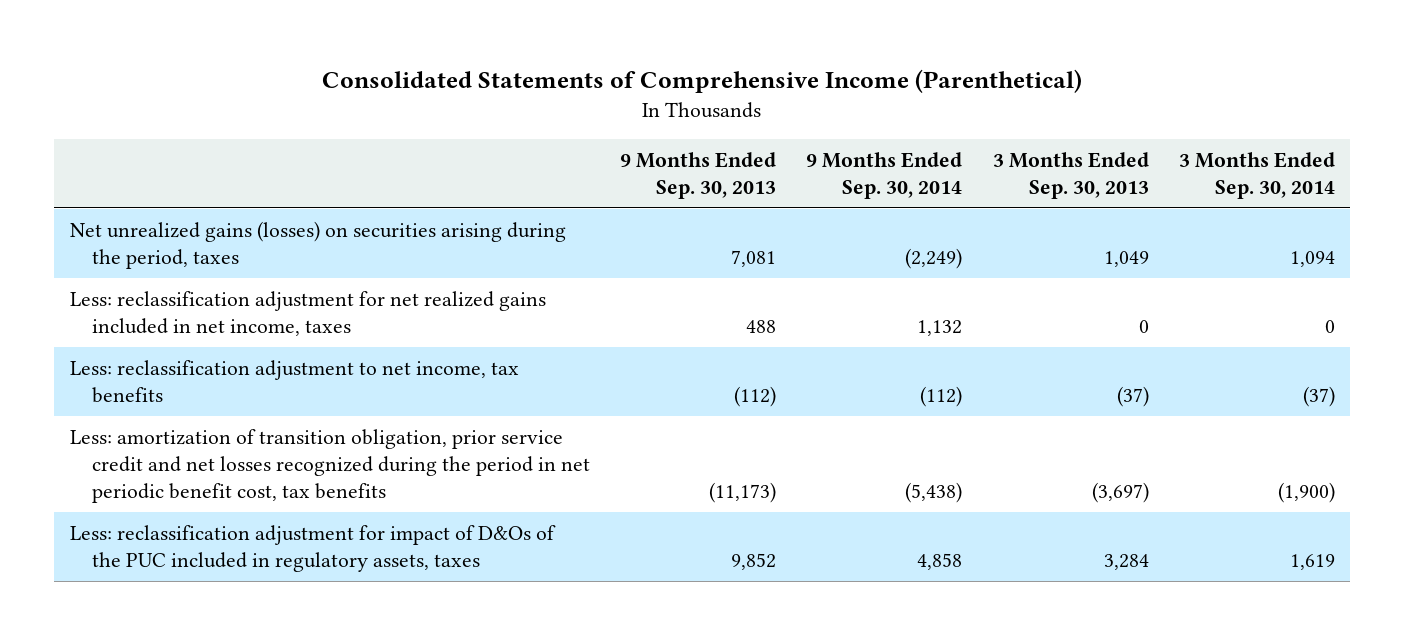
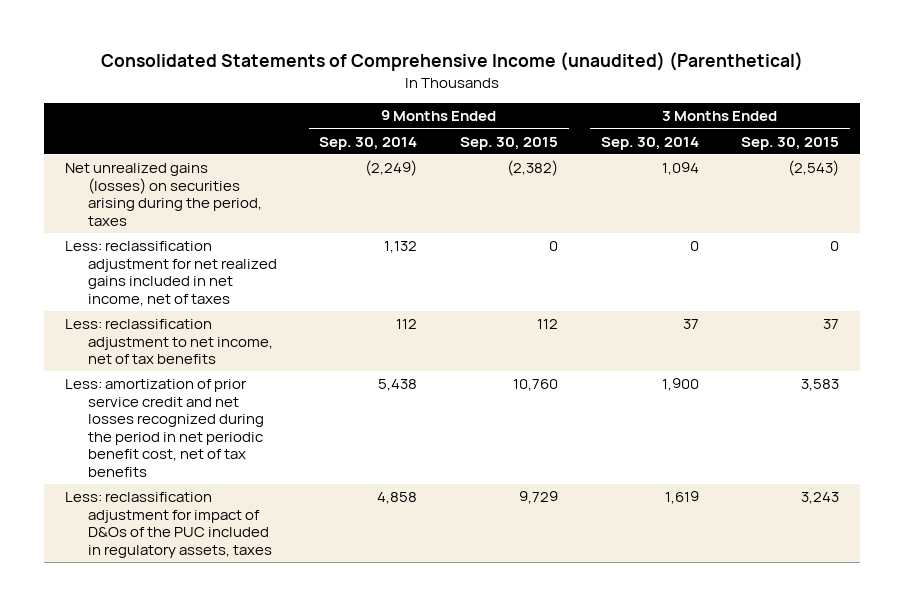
[322,68,1083,93] Consolidated Statements of Comprehensive Income (Parenthetical) -> [101,52,804,72] Consolidated Statements of Comprehensive Income (unaudited) (Parenthetical)
[619,151,776,199] 9 Months Ended Sep. 30, 2013 -> none
[992,151,1149,199] 3 Months Ended Sep. 30, 2013 -> none
none -> [460,136,559,150] Sep. 30, 2015
none -> [741,136,840,150] Sep. 30, 2015
[69,291,546,337] Less: reclassification adjustment for net realized gains included in net income, taxes -> [64,241,277,306] Less: reclassification adjustment for net realized gains included in net income, net of taxes
[69,360,519,404] Less: reclassification adjustment to net income, tax benefits -> [64,319,273,365] Less: reclassification adjustment to net income, net of tax benefits
[920,386,963,408] (112) -> [396,319,418,330] 112
[1303,386,1336,408] (37) -> [682,319,699,330] 37
[69,429,590,504] Less: amortization of transition obligation, prior service credit and net losses recognized during the period in net periodic benefit cost, tax benefits -> [64,379,264,477] Less: amortization of prior service credit and net losses recognized during the period in net periodic benefit cost, net of tax benefits
[905,482,963,504] (5,438) -> [378,379,418,392] 5,438
[1278,482,1336,504] (1,900) -> [661,378,699,392] 1,900

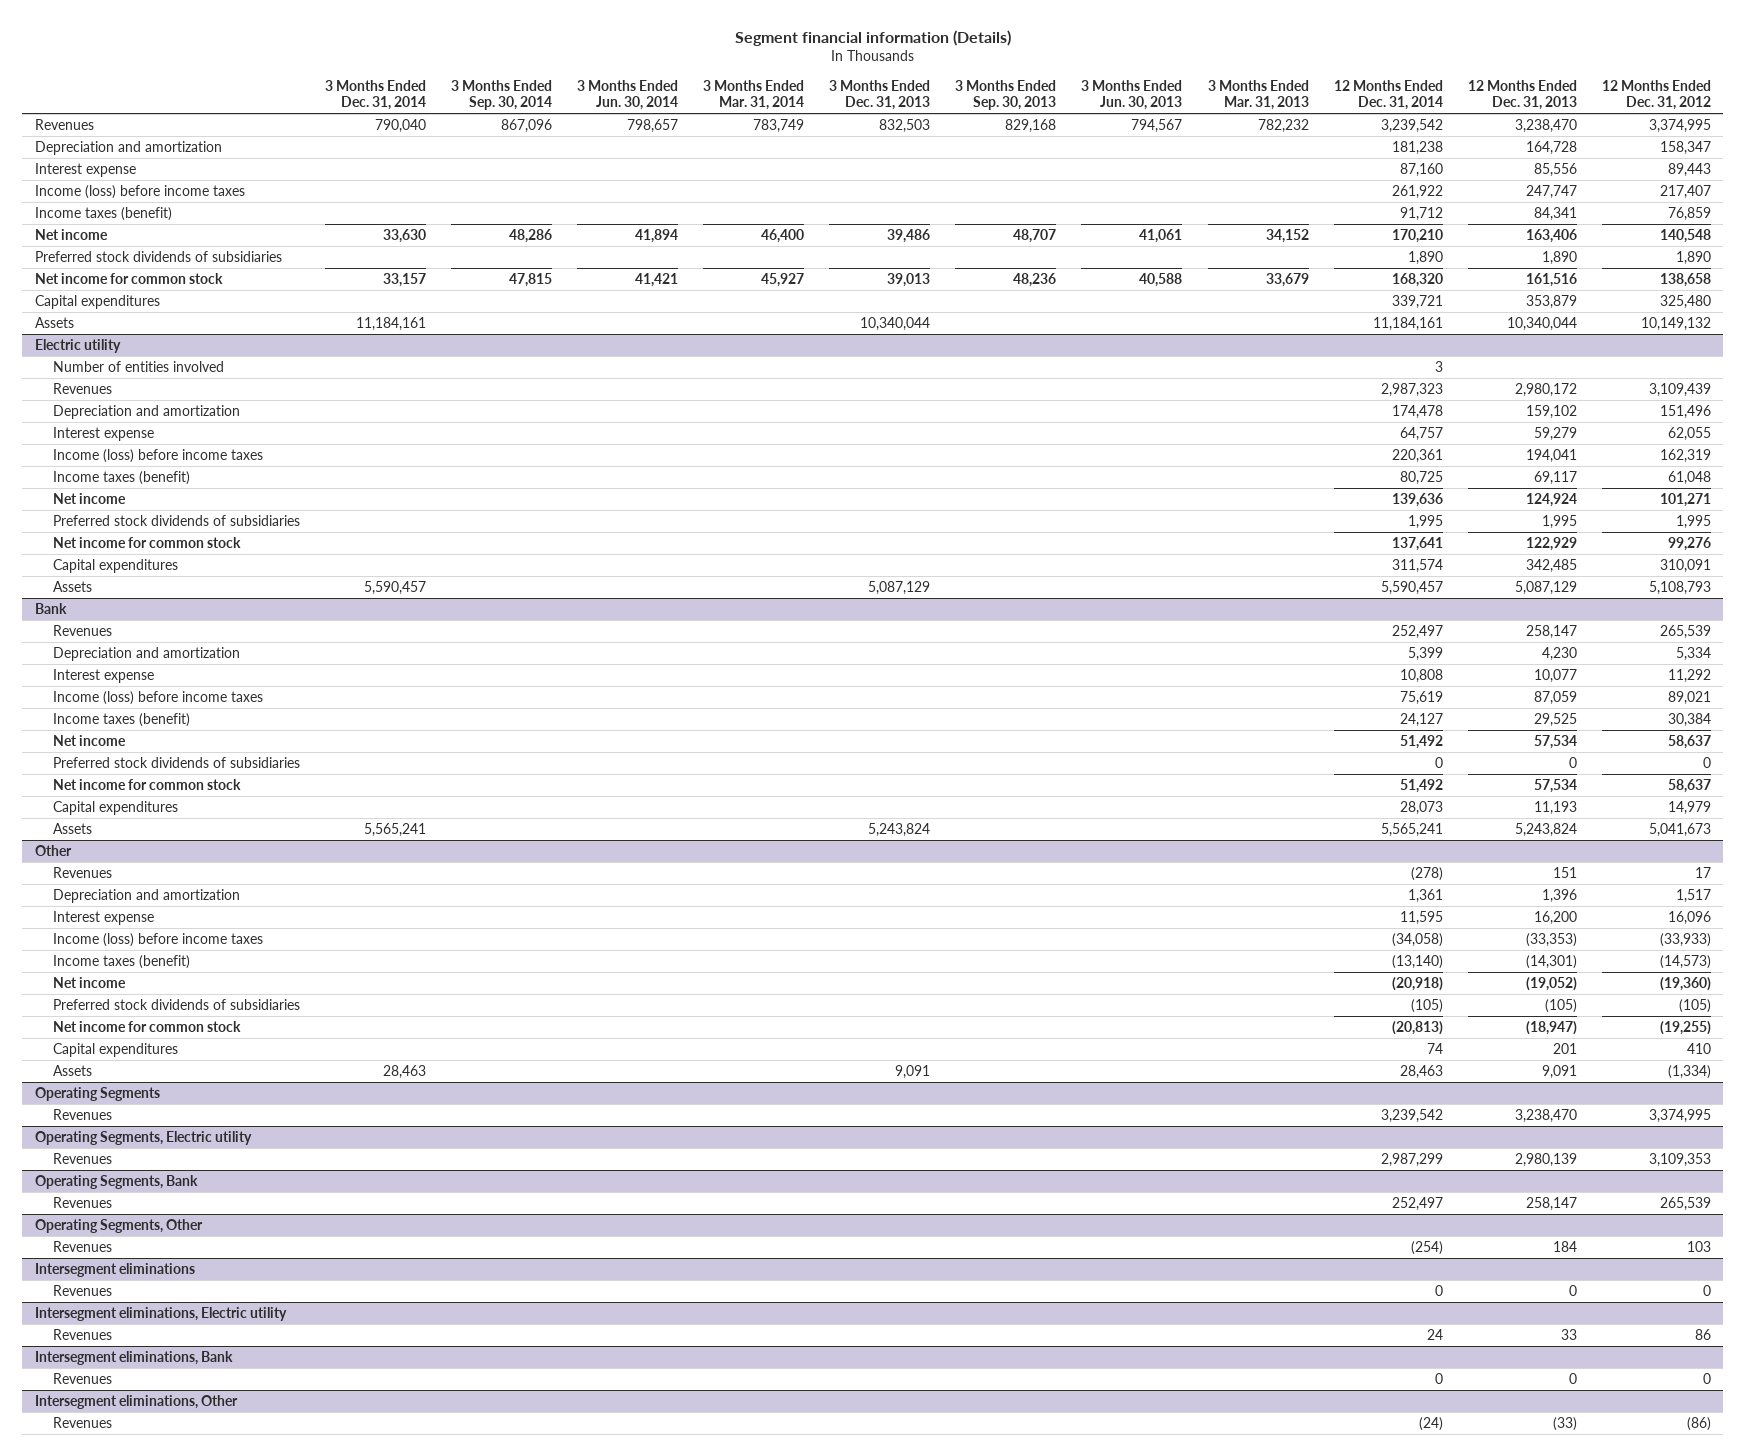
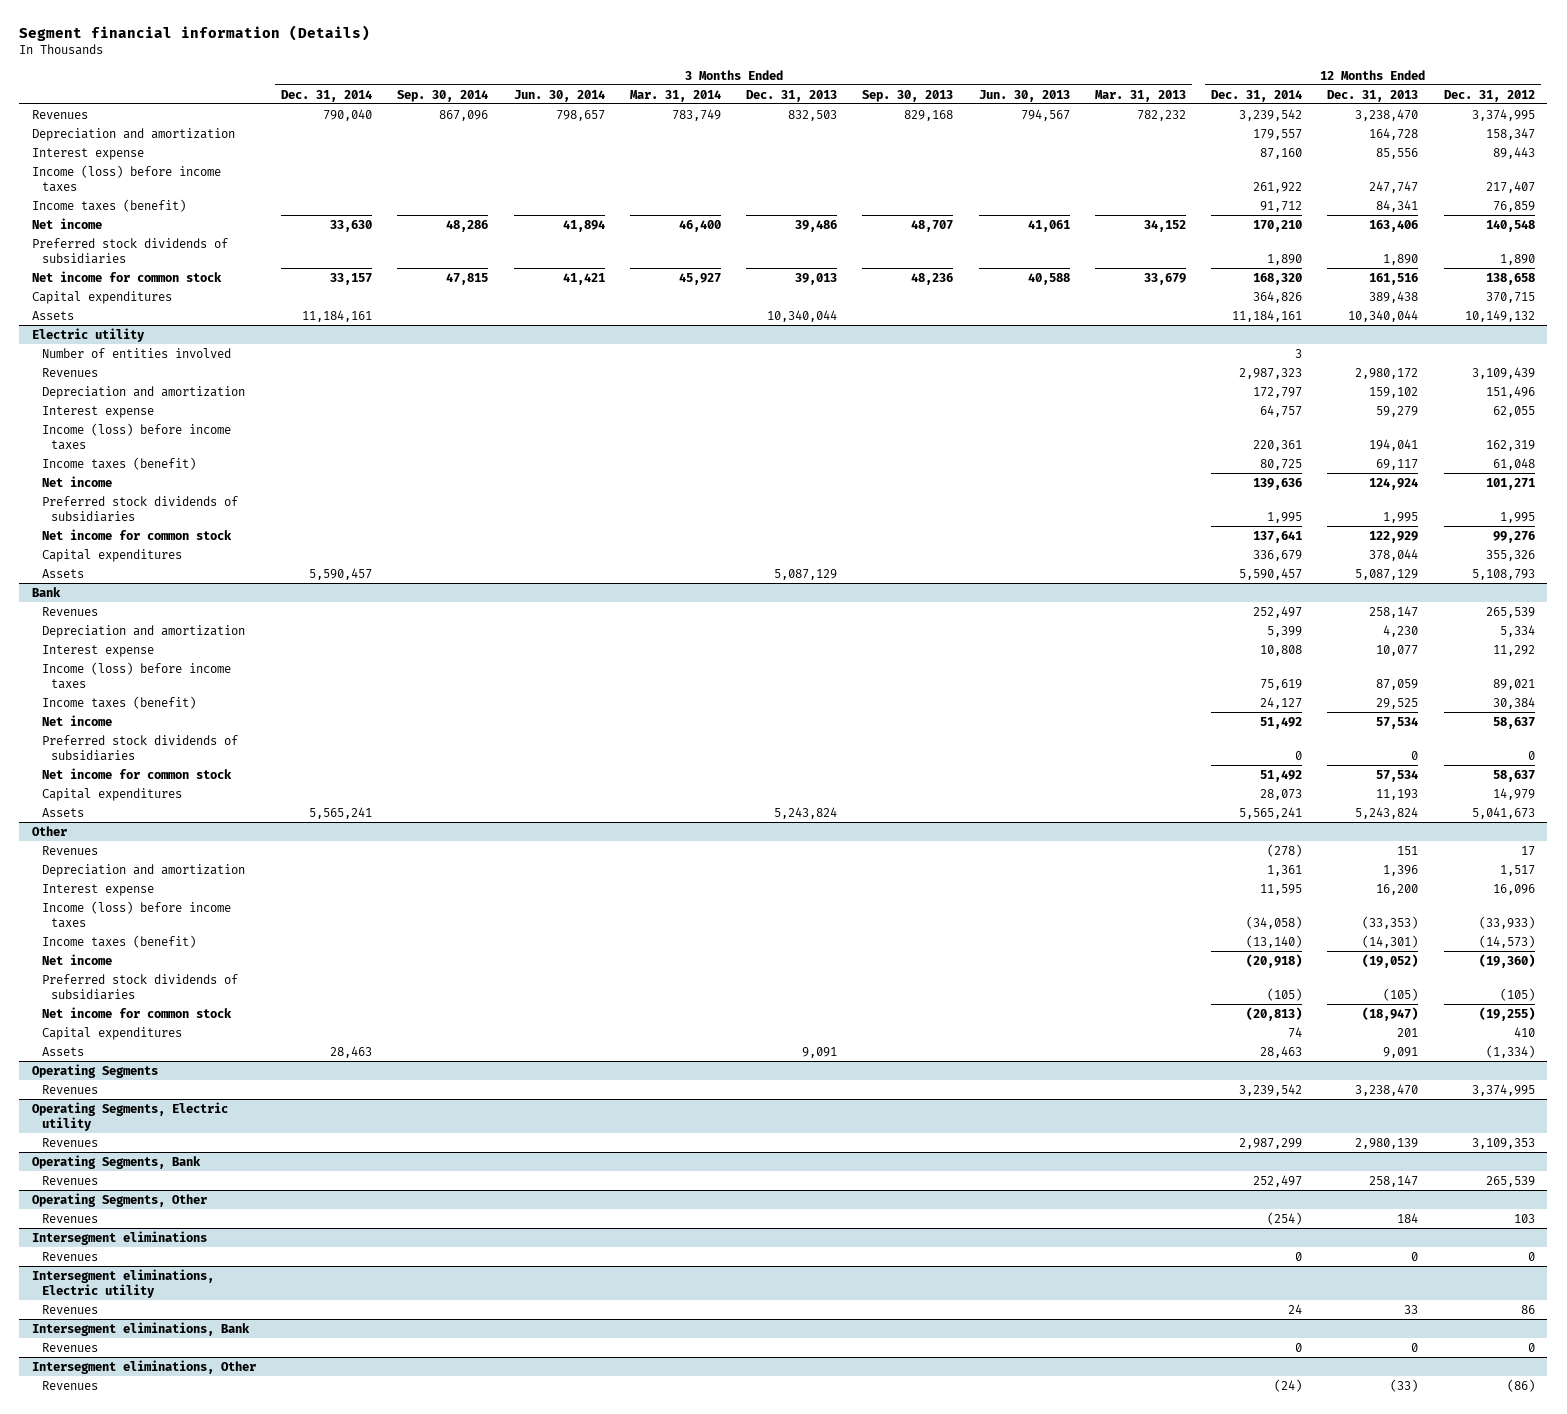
[1391,140,1443,155] 181,238 -> [1253,128,1303,140] 179,557
[1391,294,1443,309] 339,721 -> [1253,290,1303,303] 364,826
[1525,294,1577,309] 353,879 -> [1369,290,1419,303] 389,438
[1659,294,1711,309] 325,480 -> [1485,291,1535,303] 370,715
[1391,404,1443,419] 174,478 -> [1253,386,1303,398] 172,797
[1391,558,1443,573] 311,574 -> [1253,549,1303,561] 336,679
[1525,558,1577,573] 342,485 -> [1369,548,1419,561] 378,044
[1659,558,1711,573] 310,091 -> [1485,549,1535,561] 355,326

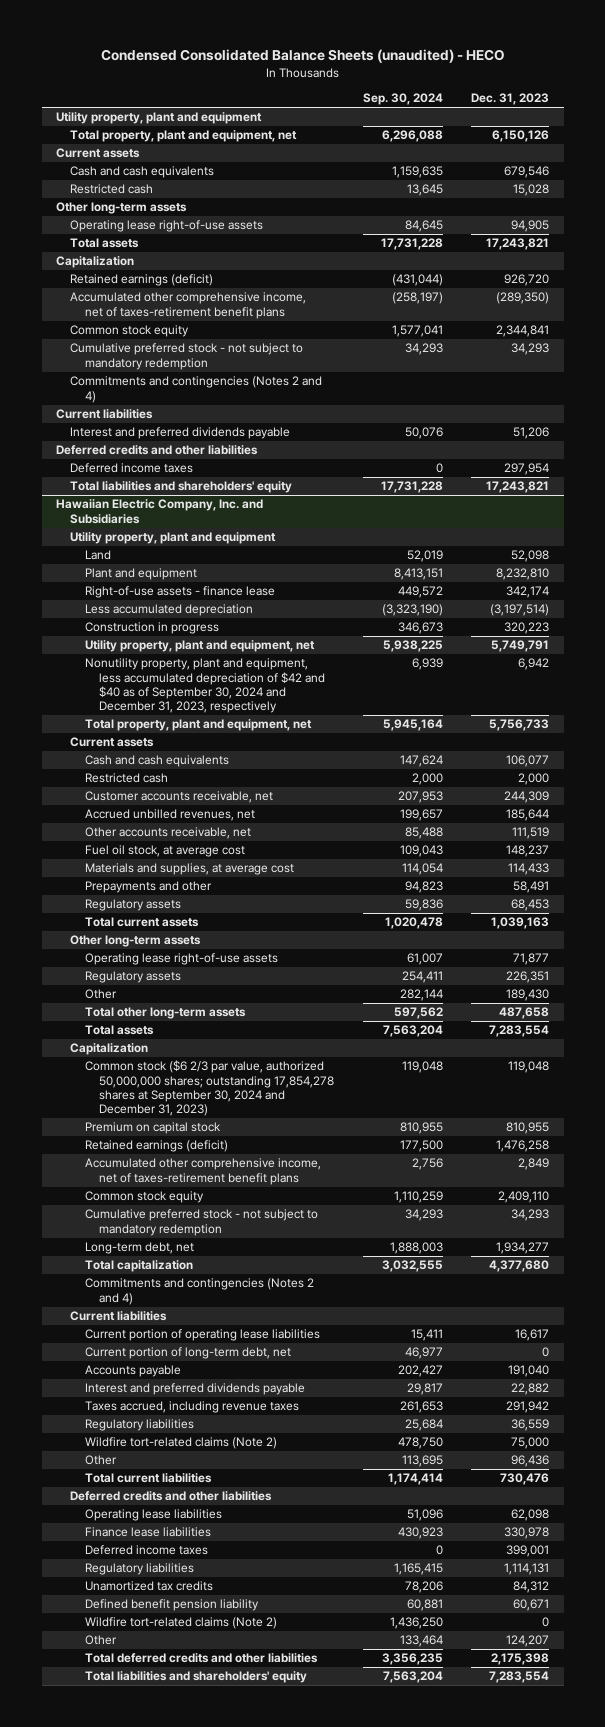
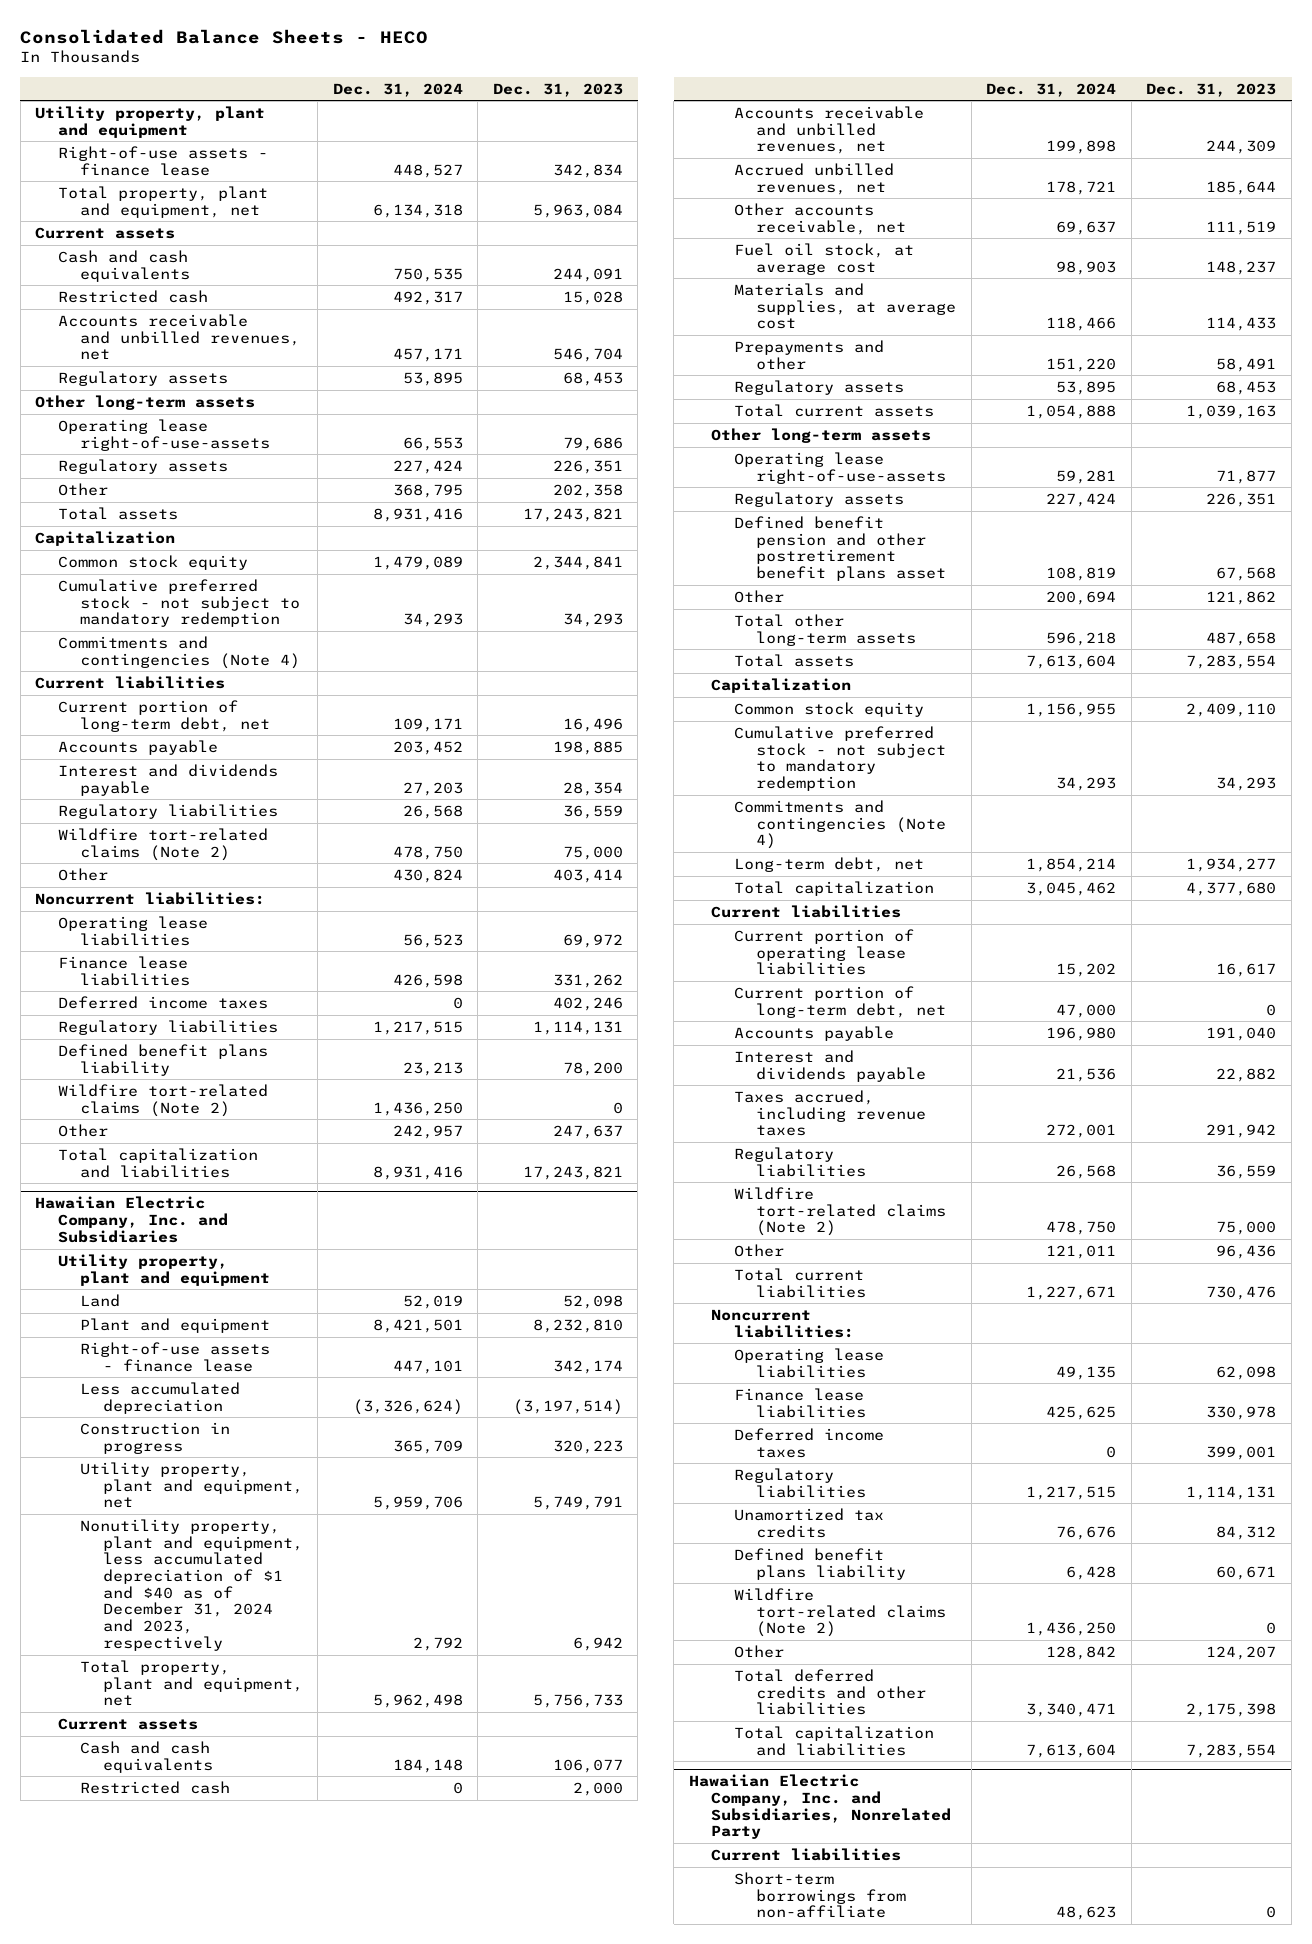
[100,49,505,64] Condensed Consolidated Balance Sheets (unaudited) - HECO -> [20,28,429,44] Consolidated Balance Sheets - HECO
[362,93,443,106] Sep. 30, 2024 -> none
none -> [332,82,463,97] Dec. 31, 2024
none -> [57,145,268,176] Right-of-use assets - finance lease
[492,130,550,143] 6,150,126 -> [532,203,623,218] 5,963,084
[504,166,550,179] 679,546 -> [552,267,623,282] 244,091
none -> [57,313,301,361] Accounts receivable and unbilled revenues, net
none -> [57,370,228,386] Regulatory assets
[70,220,264,233] Operating lease right-of-use assets -> [57,418,271,451] Operating lease right-of-use-assets
[511,220,550,233] 94,905 -> [562,436,623,451] 79,686
none -> [57,458,228,474] Regulatory assets
none -> [57,482,108,496] Other
[70,274,214,287] Retained earnings (deficit) -> none
[70,292,307,319] Accumulated other comprehensive income, net of taxes-retirement benefit plans -> none
[70,376,323,403] Commitments and contingencies (Notes 2 and 4) -> [57,635,301,669] Commitments and contingencies (Note 4)
[56,445,259,456] Deferred credits and other liabilities -> none
none -> [57,699,271,732] Current portion of long-term debt, net
none -> [57,739,218,755] Accounts payable
[70,427,291,440] Interest and preferred dividends payable -> [57,763,278,796] Interest and dividends payable
[513,427,550,440] 51,206 -> [562,781,623,796] 28,354
none -> [57,803,278,819] Regulatory liabilities
none -> [57,827,268,861] Wildfire tort-related claims (Note 2)
none -> [57,867,108,881] Other
none -> [35,891,266,905] Noncurrent liabilities:
none -> [57,915,208,946] Operating lease liabilities
none -> [57,955,191,986] Finance lease liabilities
[504,463,550,476] 297,954 -> [552,996,623,1011] 402,246
none -> [57,1019,278,1035] Regulatory liabilities
none -> [57,1043,268,1076] Defined benefit plans liability
none -> [57,1083,268,1117] Wildfire tort-related claims (Note 2)
none -> [57,1123,108,1137] Other
[70,481,293,494] Total liabilities and shareholders' equity -> [57,1147,258,1178] Total capitalization and liabilities
[84,658,326,714] Nonutility property, plant and equipment, less accumulated depreciation of $42 and $40 as of September 30, 2024 and December 31, 2023, respectively -> [80,1518,303,1651] Nonutility property, plant and equipment, less accumulated depreciation of $1 and $40 as of December 31, 2024 and 2023, respectively
[84,791,273,804] Customer accounts receivable, net -> [733,105,924,155] Accounts receivable and unbilled revenues, net
[84,953,278,966] Operating lease right-of-use assets -> [733,451,947,484] Operating lease right-of-use-assets
none -> [733,515,947,581] Defined benefit pension and other postretirement benefit plans asset
[506,989,550,1002] 189,430 -> [1206,590,1277,605] 121,862
[84,1060,335,1117] Common stock ($6 2/3 par value, authorized 50,000,000 shares; outstanding 17,854,278 shares at September 30, 2024 and December 31, 2023) -> none
[84,1122,221,1135] Premium on capital stock -> none
[84,1140,228,1153] Retained earnings (deficit) -> none
[84,1158,321,1185] Accumulated other comprehensive income, net of taxes-retirement benefit plans -> none
none -> [733,799,947,850] Commitments and contingencies (Note 4)
[84,1278,314,1305] Commitments and contingencies (Notes 2 and 4) -> none
[84,1383,305,1396] Interest and preferred dividends payable -> [733,1049,927,1082] Interest and dividends payable
[70,1491,273,1502] Deferred credits and other liabilities -> none
none -> [711,1308,854,1338] Noncurrent liabilities:
[84,1599,259,1612] Defined benefit pension liability -> [733,1547,907,1580] Defined benefit plans liability
[84,1671,307,1684] Total liabilities and shareholders' equity -> [733,1725,934,1756] Total capitalization and liabilities
none -> [689,1774,952,1840] Hawaiian Electric Company, Inc. and Subsidiaries, Nonrelated Party
none -> [711,1847,902,1861] Current liabilities
none -> [733,1871,907,1919] Short-term borrowings from non-affiliate

